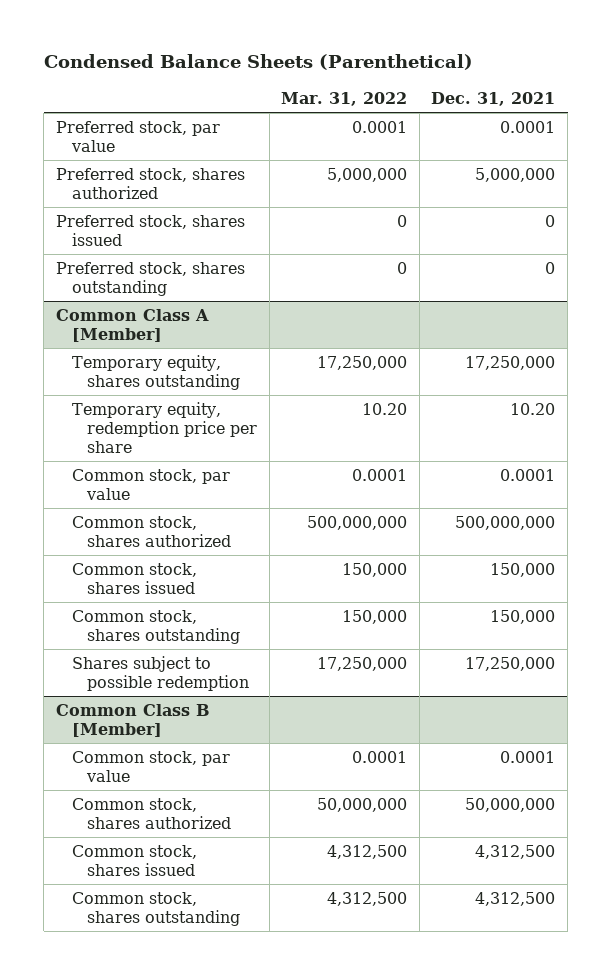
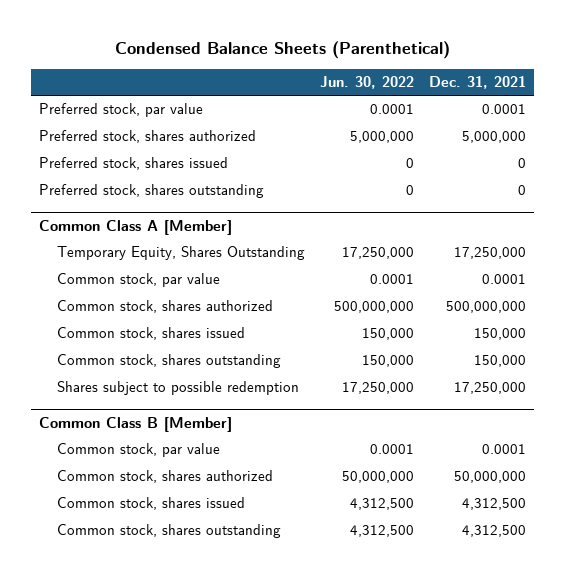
[281,92,408,107] Mar. 31, 2022 -> none
none -> [319,76,414,90] Jun. 30, 2022
[71,401,258,453] Temporary equity, redemption price per share -> none
[71,354,241,390] Temporary equity, shares outstanding -> [56,246,305,261] Temporary Equity, Shares Outstanding

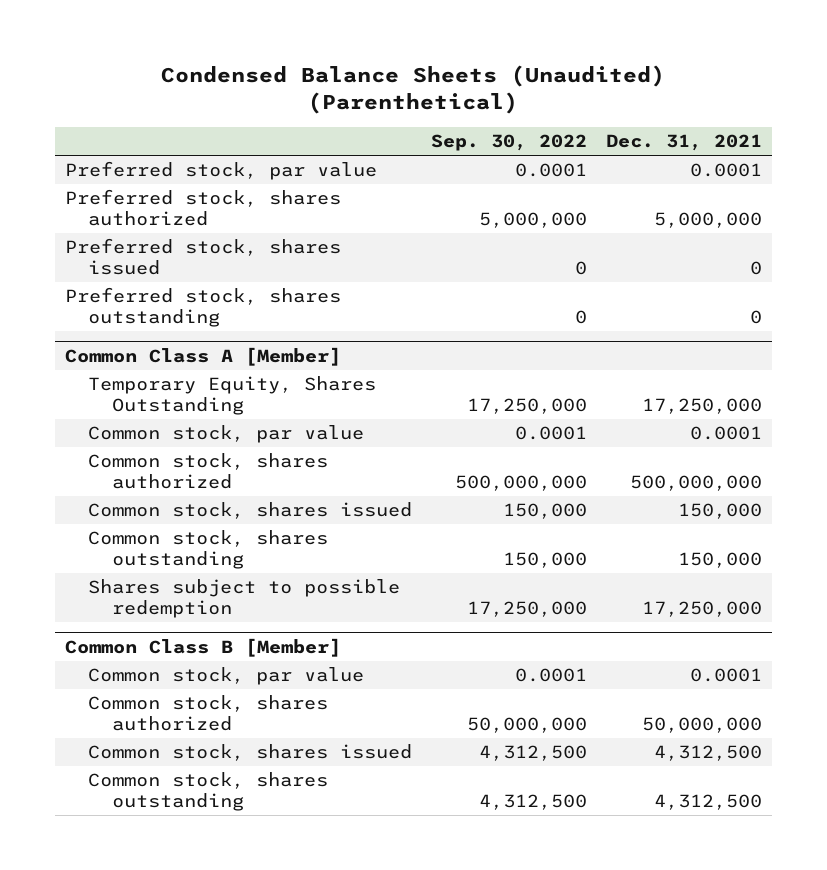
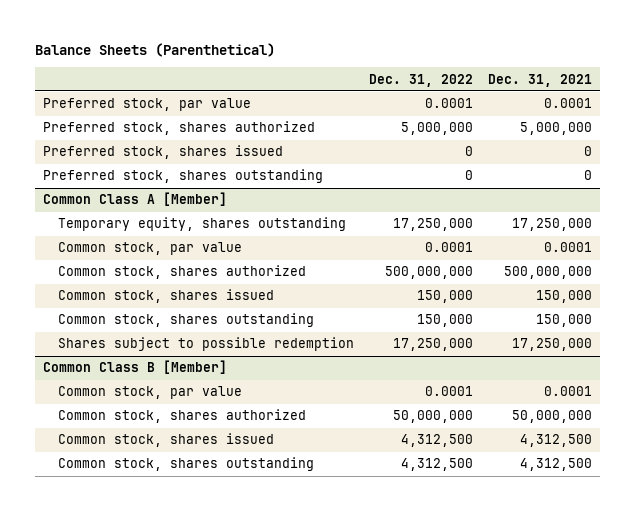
[161,65,666,115] Condensed Balance Sheets (Unaudited) (Parenthetical) -> [35,42,276,57] Balance Sheets (Parenthetical)
[431,134,588,152] Sep. 30, 2022 -> none
none -> [369,73,474,87] Dec. 31, 2022
[88,376,377,415] Temporary Equity, Shares Outstanding -> [57,217,346,232] Temporary equity, shares outstanding

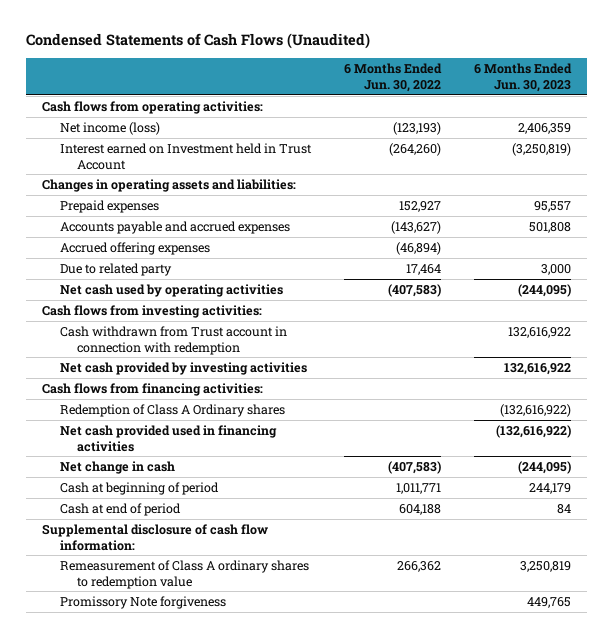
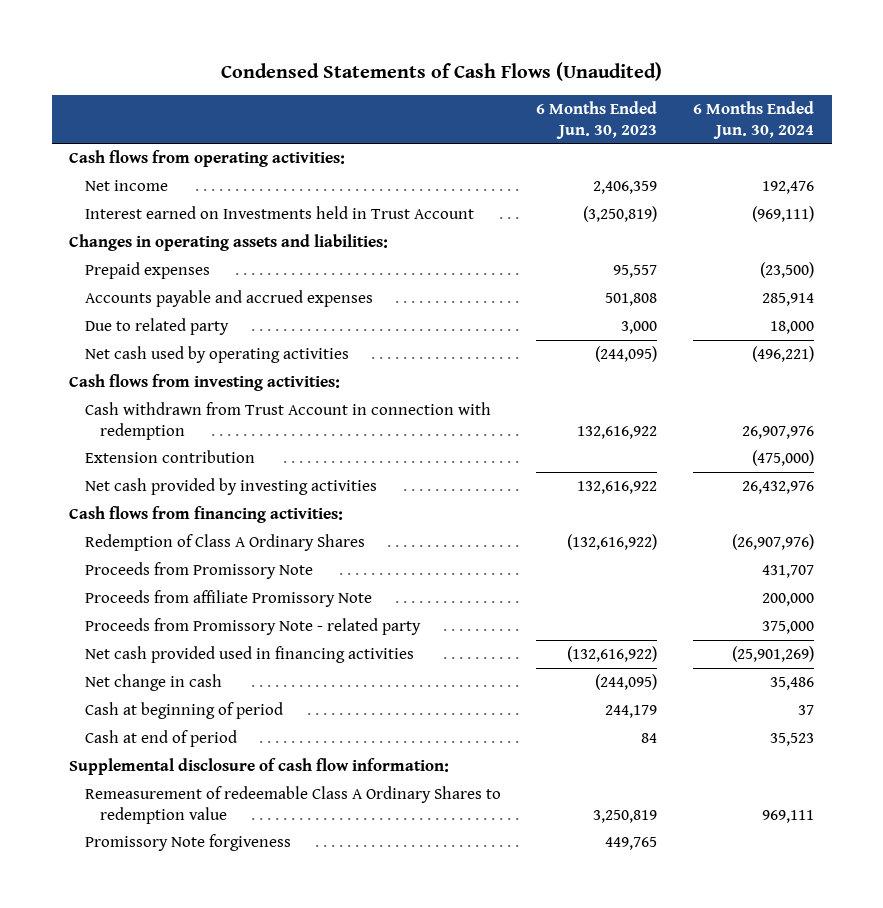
[343,63,442,92] 6 Months Ended Jun. 30, 2022 -> none
none -> [692,101,814,139] 6 Months Ended Jun. 30, 2024
[59,122,160,136] Net income (loss) -> [84,180,168,192] Net income
[59,143,312,170] Interest earned on Investment held in Trust Account -> [84,206,474,220] Interest earned on Investments held in Trust Account
[59,242,210,256] Accrued offering expenses -> none
[59,326,287,355] Cash withdrawn from Trust account in connection with redemption -> [84,402,491,440] Cash withdrawn from Trust Account in connection with redemption
none -> [84,450,255,464] Extension contribution
[59,404,285,418] Redemption of Class A Ordinary shares -> [84,534,365,552] Redemption of Class A Ordinary Shares
none -> [84,562,313,580] Proceeds from Promissory Note
none -> [84,590,372,608] Proceeds from affiliate Promissory Note
none -> [84,618,421,636] Proceeds from Promissory Note - related party
[59,560,309,589] Remeasurement of Class A ordinary shares to redemption value -> [84,786,501,824] Remeasurement of redeemable Class A Ordinary Shares to redemption value

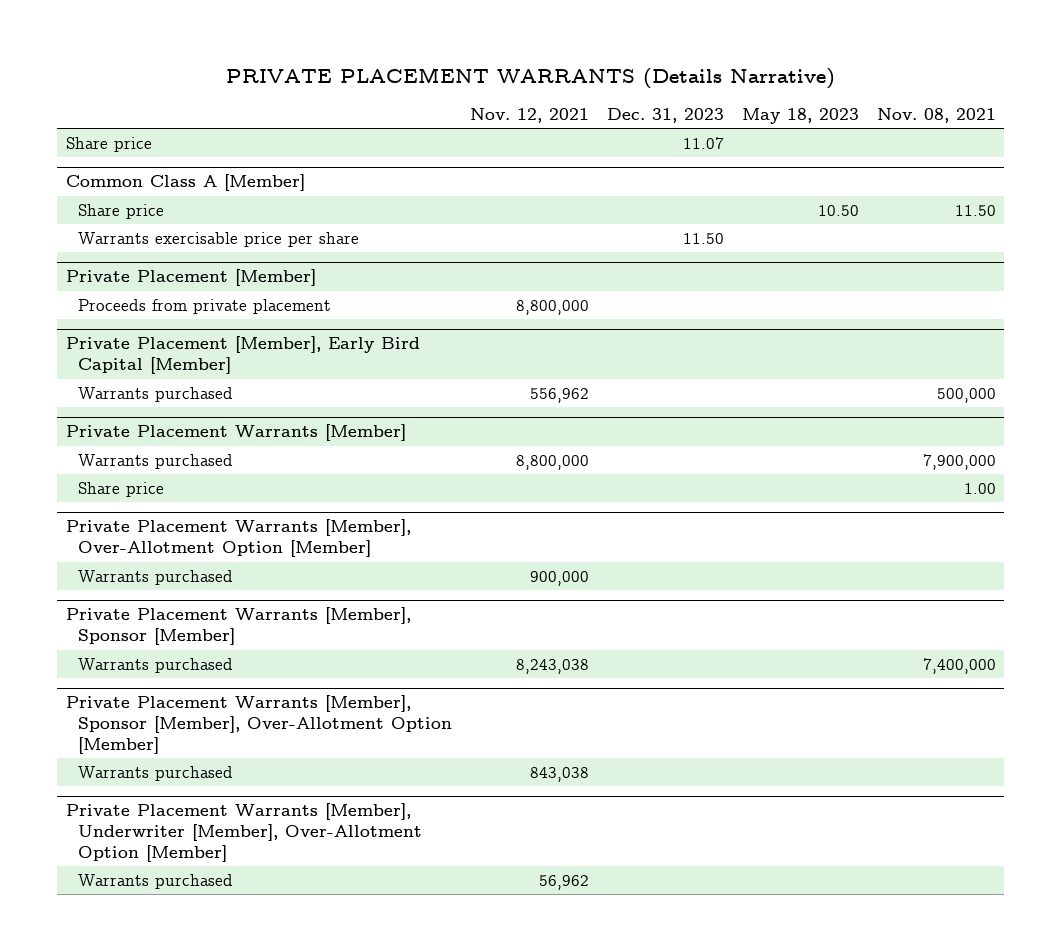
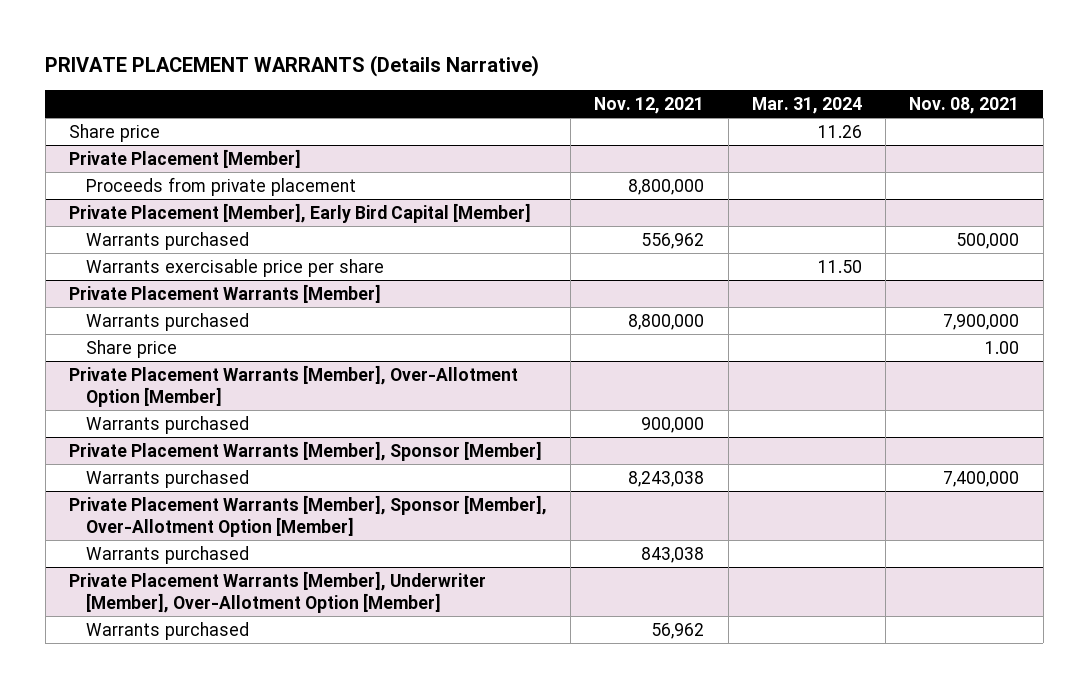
[606,108,724,124] Dec. 31, 2023 -> none
[741,108,859,125] May 18, 2023 -> none
none -> [751,96,862,114] Mar. 31, 2024
[65,174,305,192] Common Class A [Member] -> none
[78,203,165,219] Share price -> none
[78,231,360,247] Warrants exercisable price per share -> none
none -> [86,258,385,277] Warrants exercisable price per share

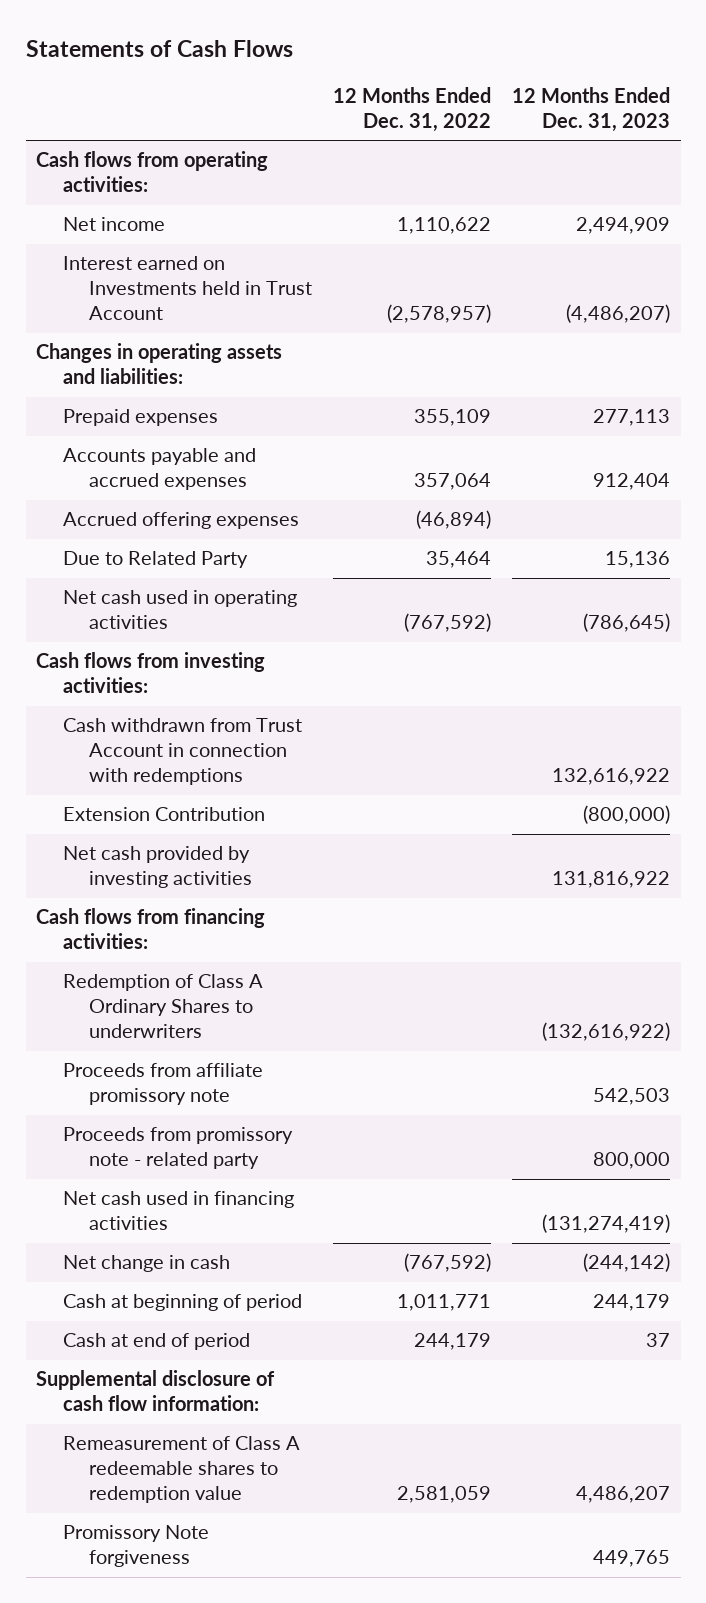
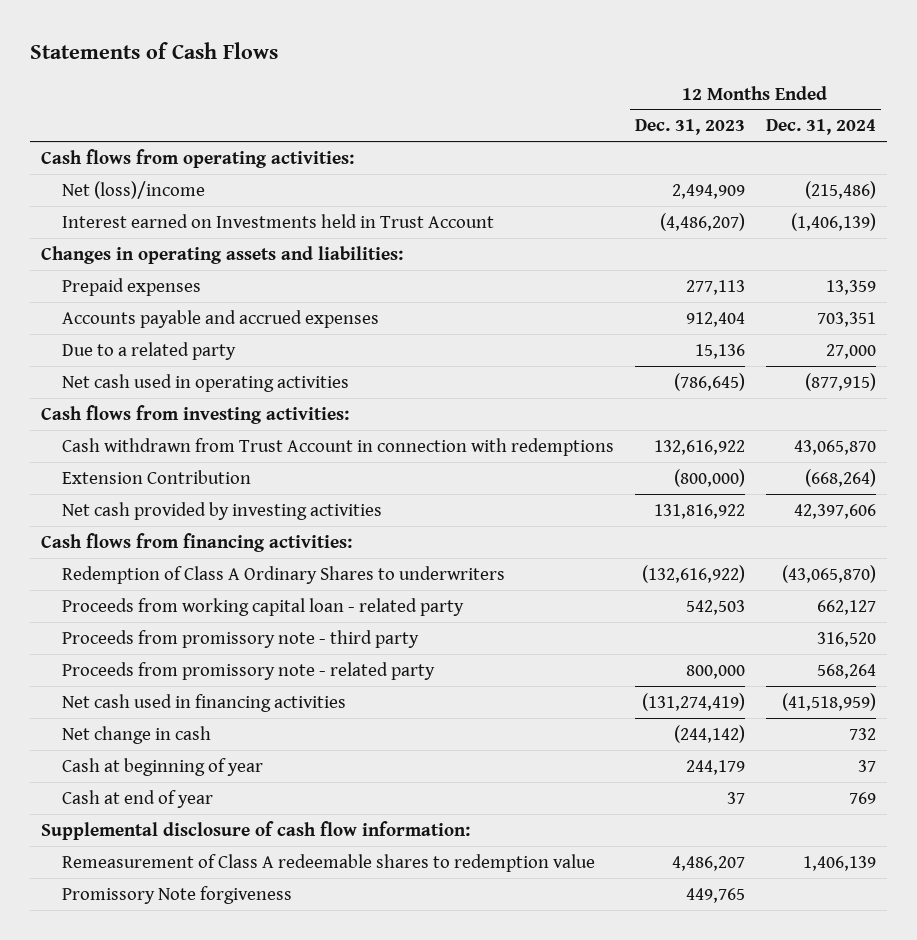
[332,86,491,132] 12 Months Ended Dec. 31, 2022 -> none
none -> [766,119,877,136] Dec. 31, 2024
[62,217,165,232] Net income -> [61,180,205,199] Net (loss)/income
[62,512,299,530] Accrued offering expenses -> none
[62,551,248,569] Due to Related Party -> [61,341,236,360] Due to a related party
[62,1063,263,1106] Proceeds from affiliate promissory note -> [61,597,464,616] Proceeds from working capital loan - related party
none -> [61,629,419,648] Proceeds from promissory note - third party
[62,1294,302,1312] Cash at beginning of period -> [61,757,263,776] Cash at beginning of year
[62,1333,250,1351] Cash at end of period -> [61,789,213,808] Cash at end of year

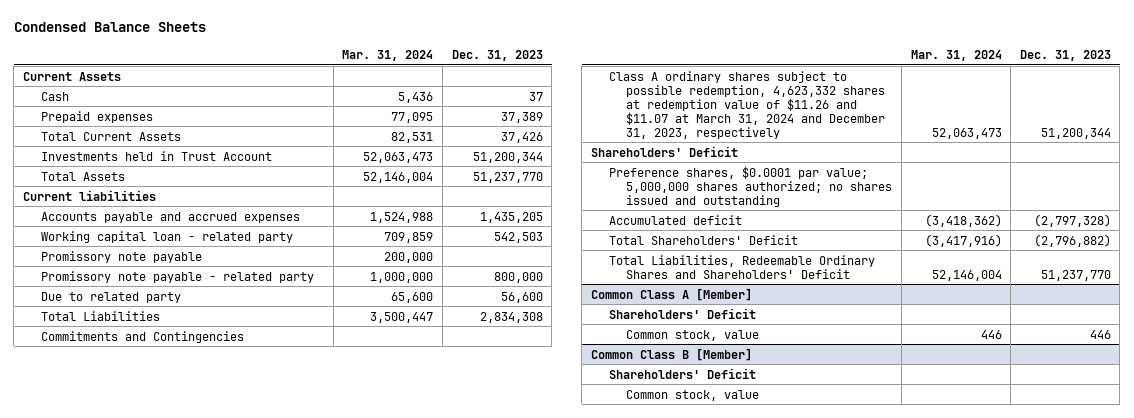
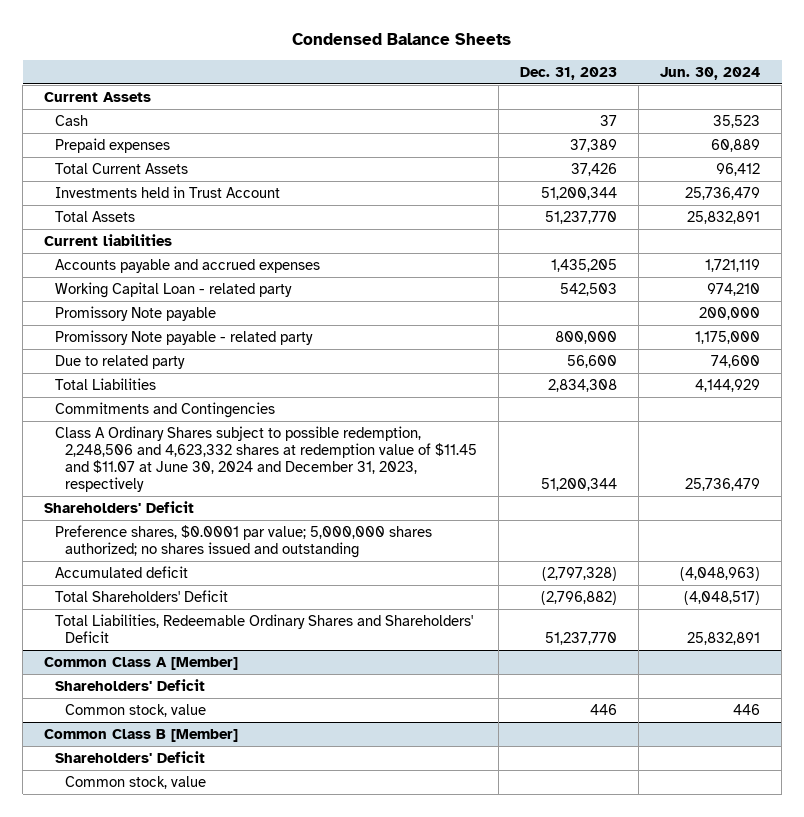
[342,49,434,61] Mar. 31, 2024 -> none
none -> [660,66,761,80] Jun. 30, 2024
[40,230,293,243] Working capital loan - related party -> [54,281,292,298] Working Capital Loan - related party
[40,250,202,263] Promissory note payable -> [54,305,216,321] Promissory Note payable
[40,270,314,283] Promissory note payable - related party -> [54,329,313,345] Promissory Note payable - related party
[608,70,886,139] Class A ordinary shares subject to possible redemption, 4,623,332 shares at redemption value of $11.26 and $11.07 at March 31, 2024 and December 31, 2023, respectively -> [54,425,477,493] Class A Ordinary Shares subject to possible redemption, 2,248,506 and 4,623,332 shares at redemption value of $11.45 and $11.07 at June 30, 2024 and December 31, 2023, respectively

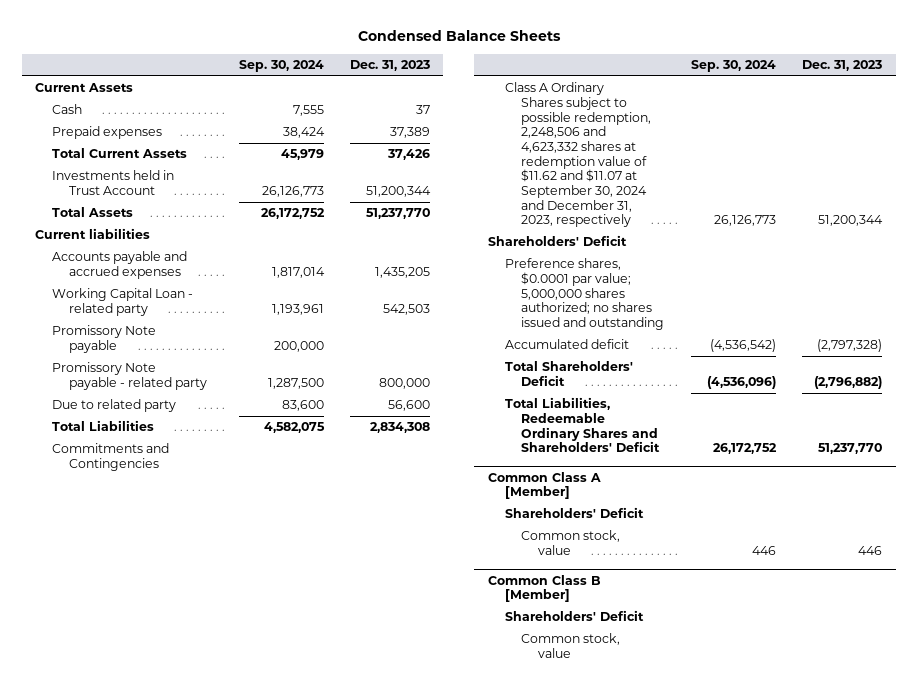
[660,66,761,80] Jun. 30, 2024 -> none
none -> [238,60,324,73] Sep. 30, 2024
[54,425,477,493] Class A Ordinary Shares subject to possible redemption, 2,248,506 and 4,623,332 shares at redemption value of $11.45 and $11.07 at June 30, 2024 and December 31, 2023, respectively -> [504,82,652,228] Class A Ordinary Shares subject to possible redemption, 2,248,506 and 4,623,332 shares at redemption value of $11.62 and $11.07 at September 30, 2024 and December 31, 2023, respectively

